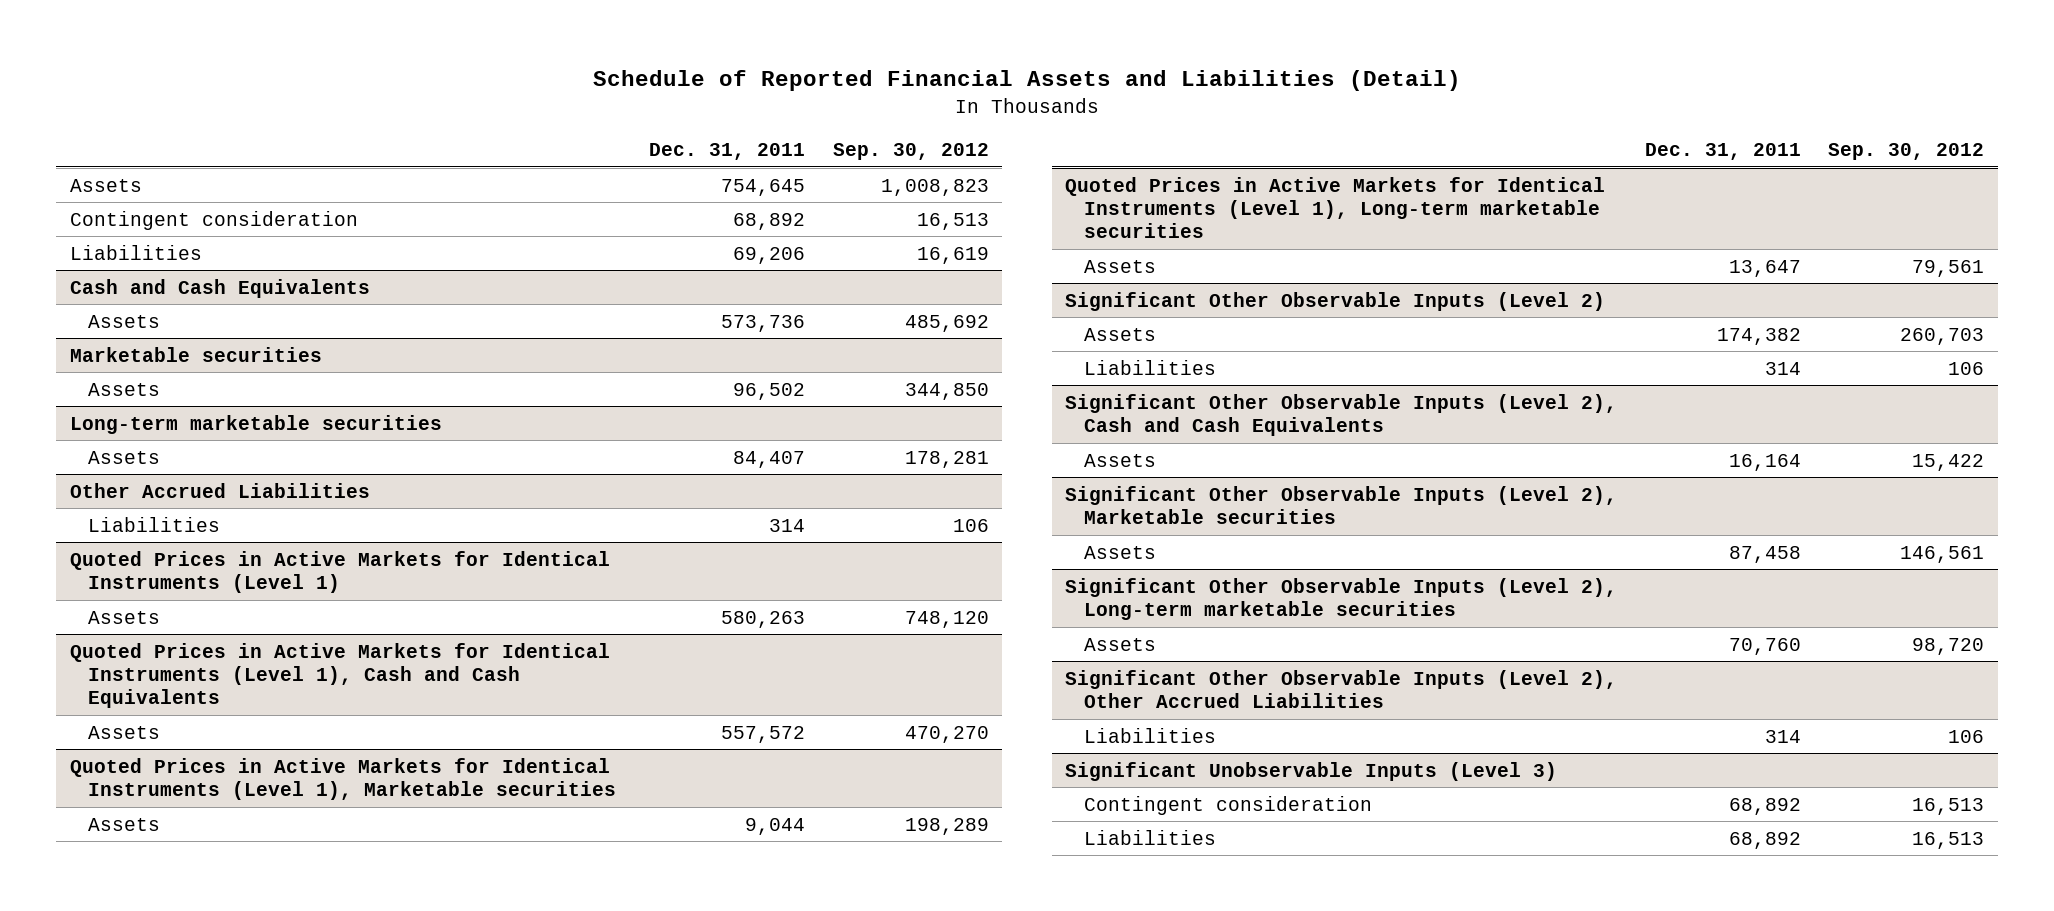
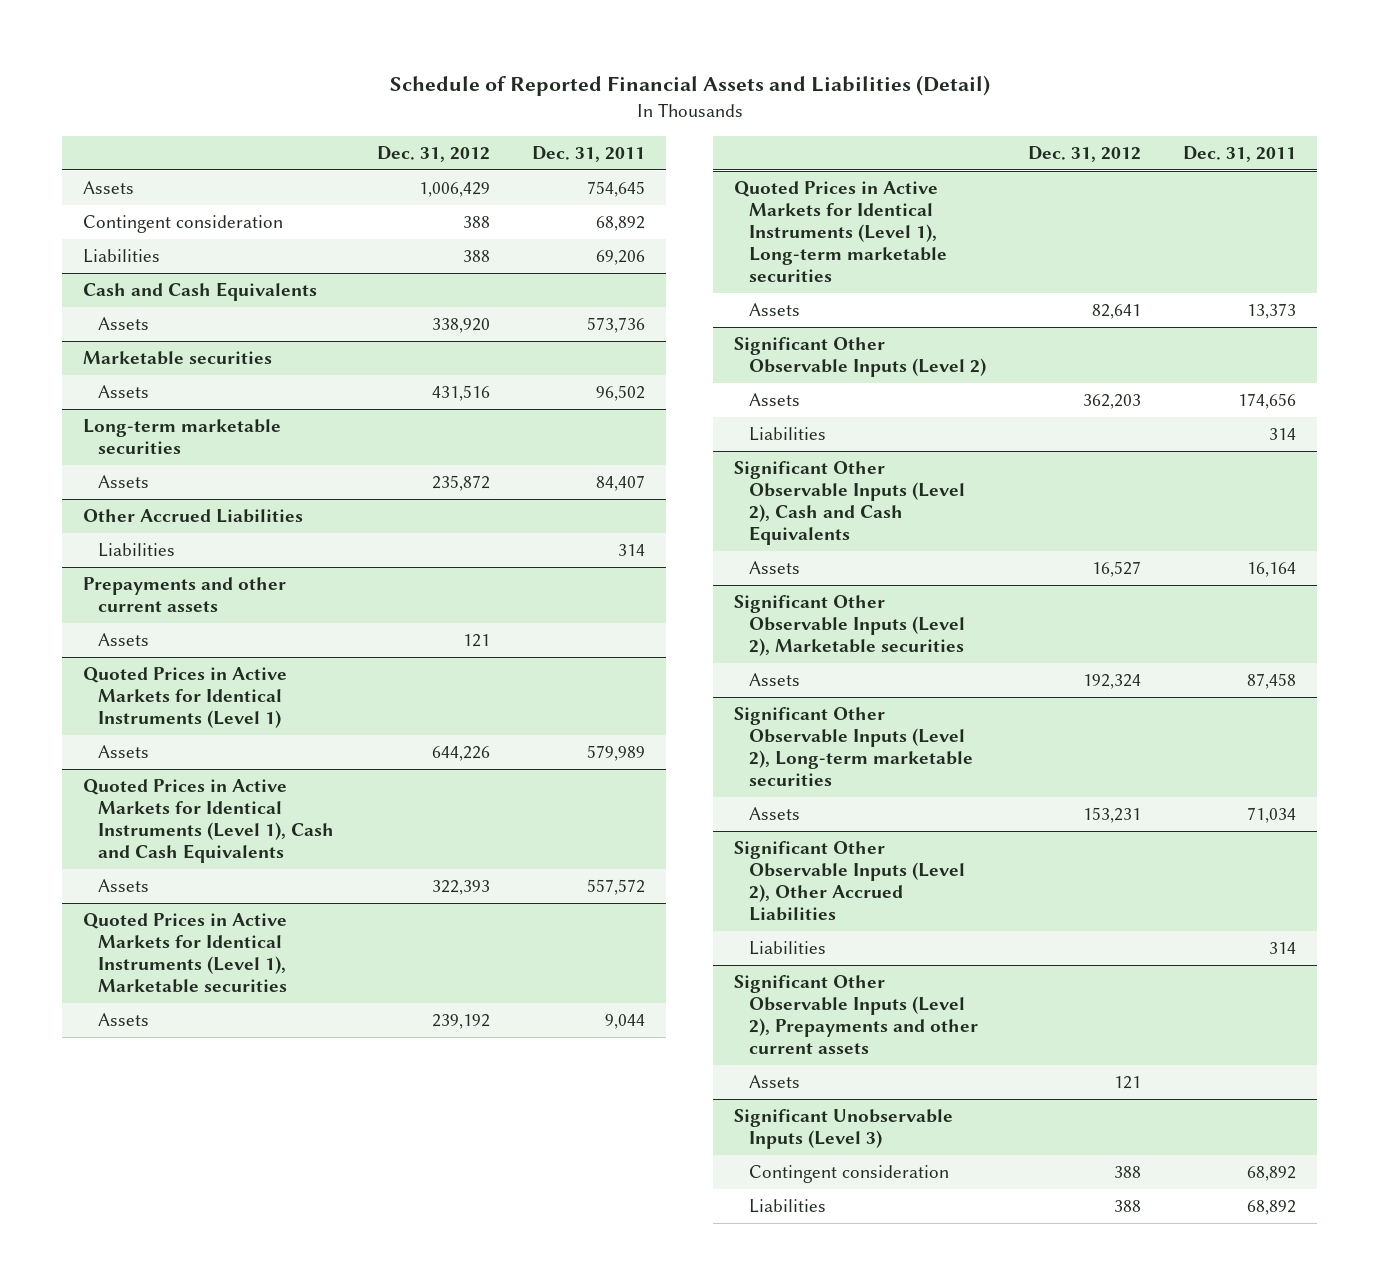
[832,143,989,161] Sep. 30, 2012 -> none
none -> [377,145,491,162] Dec. 31, 2012
none -> [83,577,287,613] Prepayments and other current assets
none -> [98,633,150,647] Assets
[721,610,806,628] 580,263 -> [587,745,646,762] 579,989
[1728,259,1801,277] 13,647 -> [1246,303,1296,320] 13,373
[1716,327,1801,345] 174,382 -> [1237,393,1296,410] 174,656
[1728,637,1801,655] 70,760 -> [1246,807,1296,824] 71,034
none -> [734,975,978,1054] Significant Other Observable Inputs (Level 2), Prepayments and other current assets
none -> [748,1075,800,1089] Assets

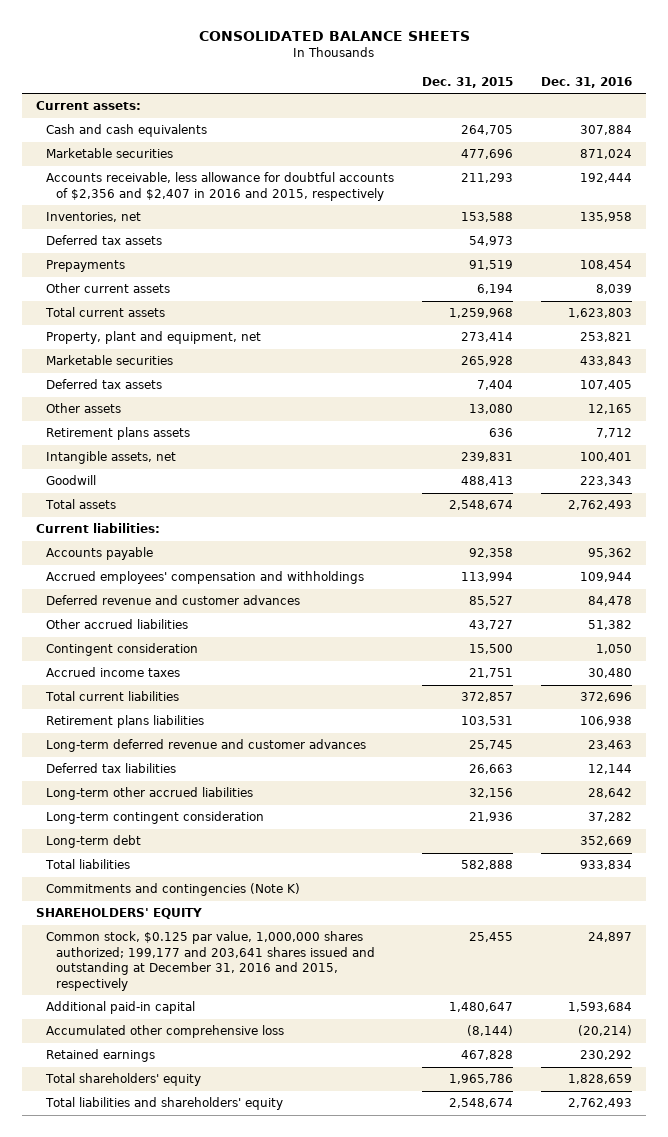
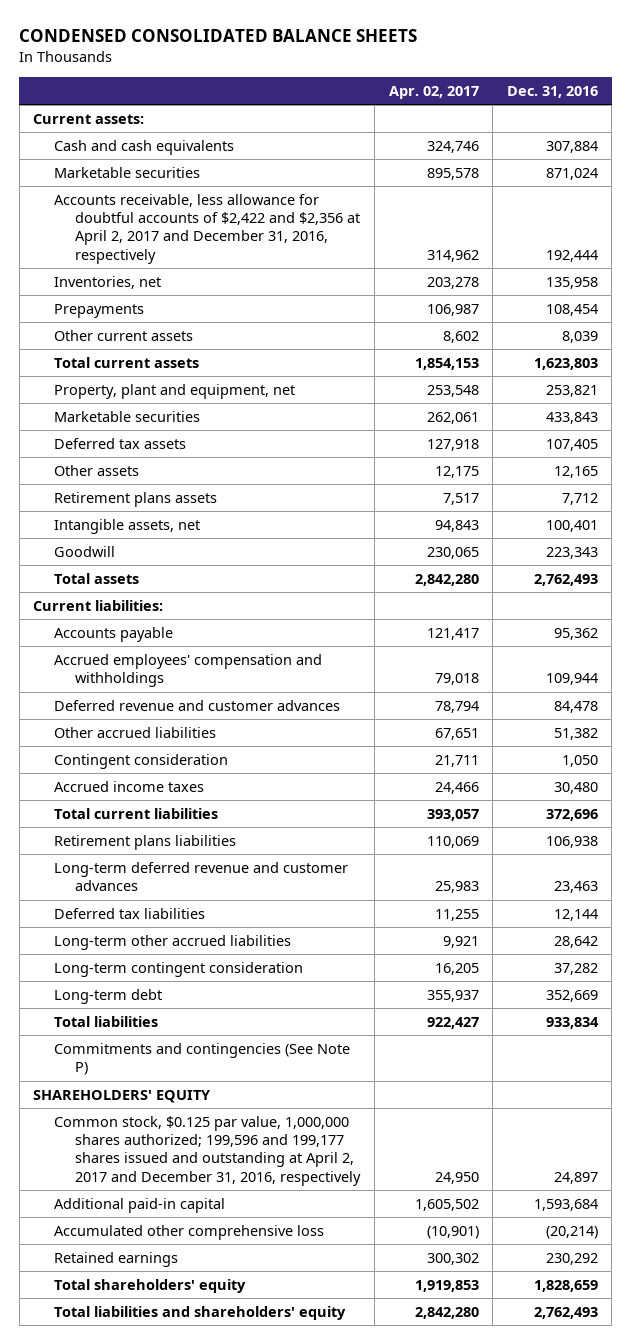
[198,31,470,42] CONSOLIDATED BALANCE SHEETS -> [19,29,418,43] CONDENSED CONSOLIDATED BALANCE SHEETS
[421,76,513,88] Dec. 31, 2015 -> none
none -> [388,85,479,99] Apr. 02, 2017
[45,172,394,201] Accounts receivable, less allowance for doubtful accounts of $2,356 and $2,407 in 2016 and 2015, respectively -> [54,194,361,264] Accounts receivable, less allowance for doubtful accounts of $2,422 and $2,356 at April 2, 2017 and December 31, 2016, respectively
[45,235,162,246] Deferred tax assets -> none
[45,883,300,897] Commitments and contingencies (Note K) -> [54,1043,351,1076] Commitments and contingencies (See Note P)
[45,931,375,992] Common stock, $0.125 par value, 1,000,000 shares authorized; 199,177 and 203,641 shares issued and outstanding at December 31, 2016 and 2015, respectively -> [54,1116,362,1186] Common stock, $0.125 par value, 1,000,000 shares authorized; 199,596 and 199,177 shares issued and outstanding at April 2, 2017 and December 31, 2016, respectively

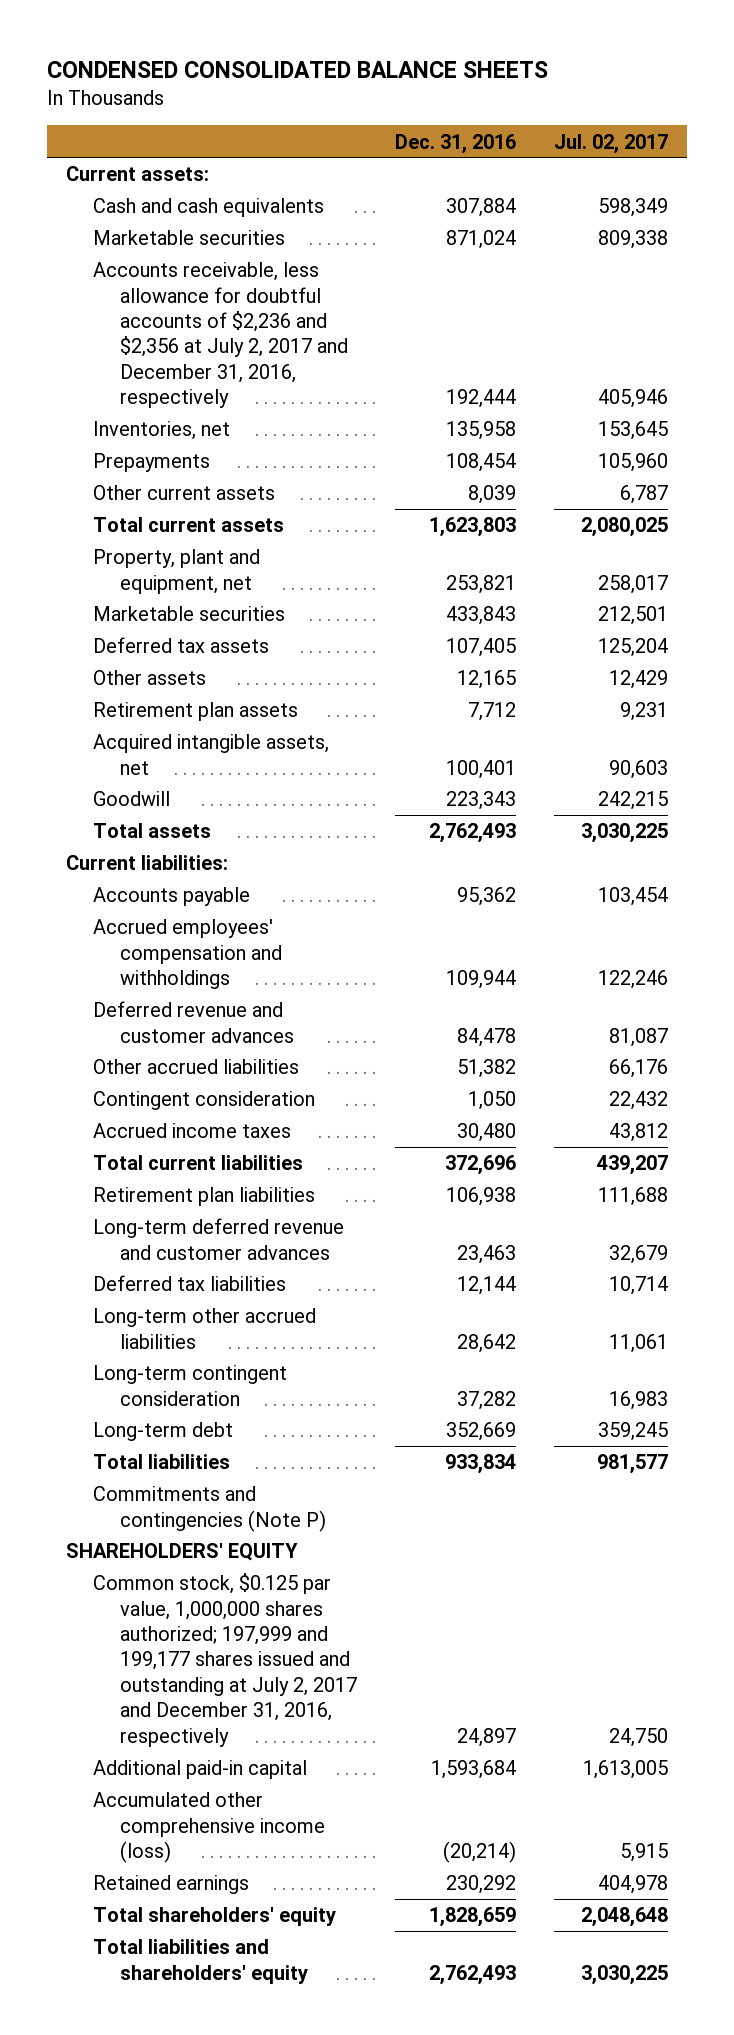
[388,85,479,99] Apr. 02, 2017 -> none
none -> [554,133,669,154] Jul. 02, 2017
[54,194,361,264] Accounts receivable, less allowance for doubtful accounts of $2,422 and $2,356 at April 2, 2017 and December 31, 2016, respectively -> [92,262,349,409] Accounts receivable, less allowance for doubtful accounts of $2,236 and $2,356 at July 2, 2017 and December 31, 2016, respectively
[54,492,218,508] Retirement plans assets -> [92,702,298,722] Retirement plan assets
[54,519,201,535] Intangible assets, net -> [92,734,329,775] Acquired intangible assets, net
[54,835,237,851] Retirement plans liabilities -> [92,1187,315,1207] Retirement plan liabilities
[54,1043,351,1076] Commitments and contingencies (See Note P) -> [92,1486,327,1532] Commitments and contingencies (Note P)
[54,1116,362,1186] Common stock, $0.125 par value, 1,000,000 shares authorized; 199,596 and 199,177 shares issued and outstanding at April 2, 2017 and December 31, 2016, respectively -> [92,1573,358,1747] Common stock, $0.125 par value, 1,000,000 shares authorized; 197,999 and 199,177 shares issued and outstanding at July 2, 2017 and December 31, 2016, respectively
[54,1225,325,1241] Accumulated other comprehensive loss -> [92,1792,326,1864] Accumulated other comprehensive income (loss)

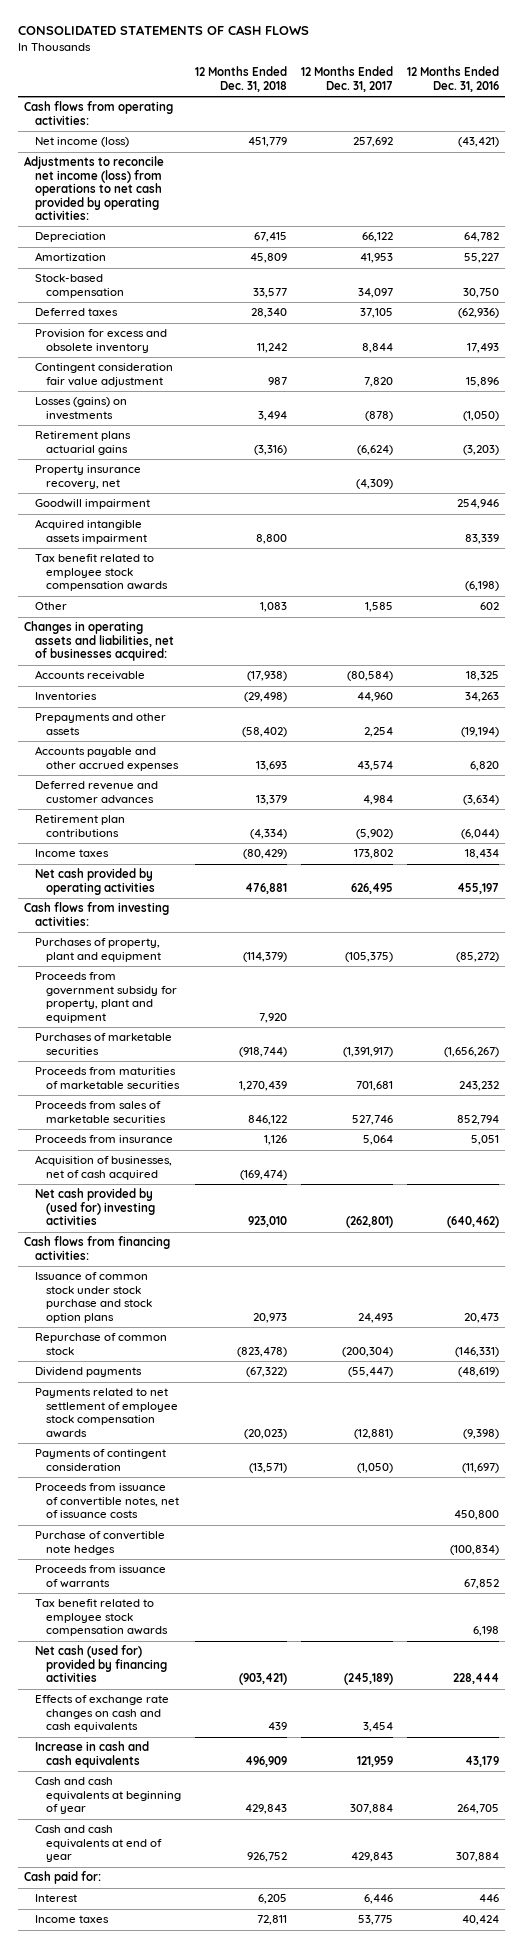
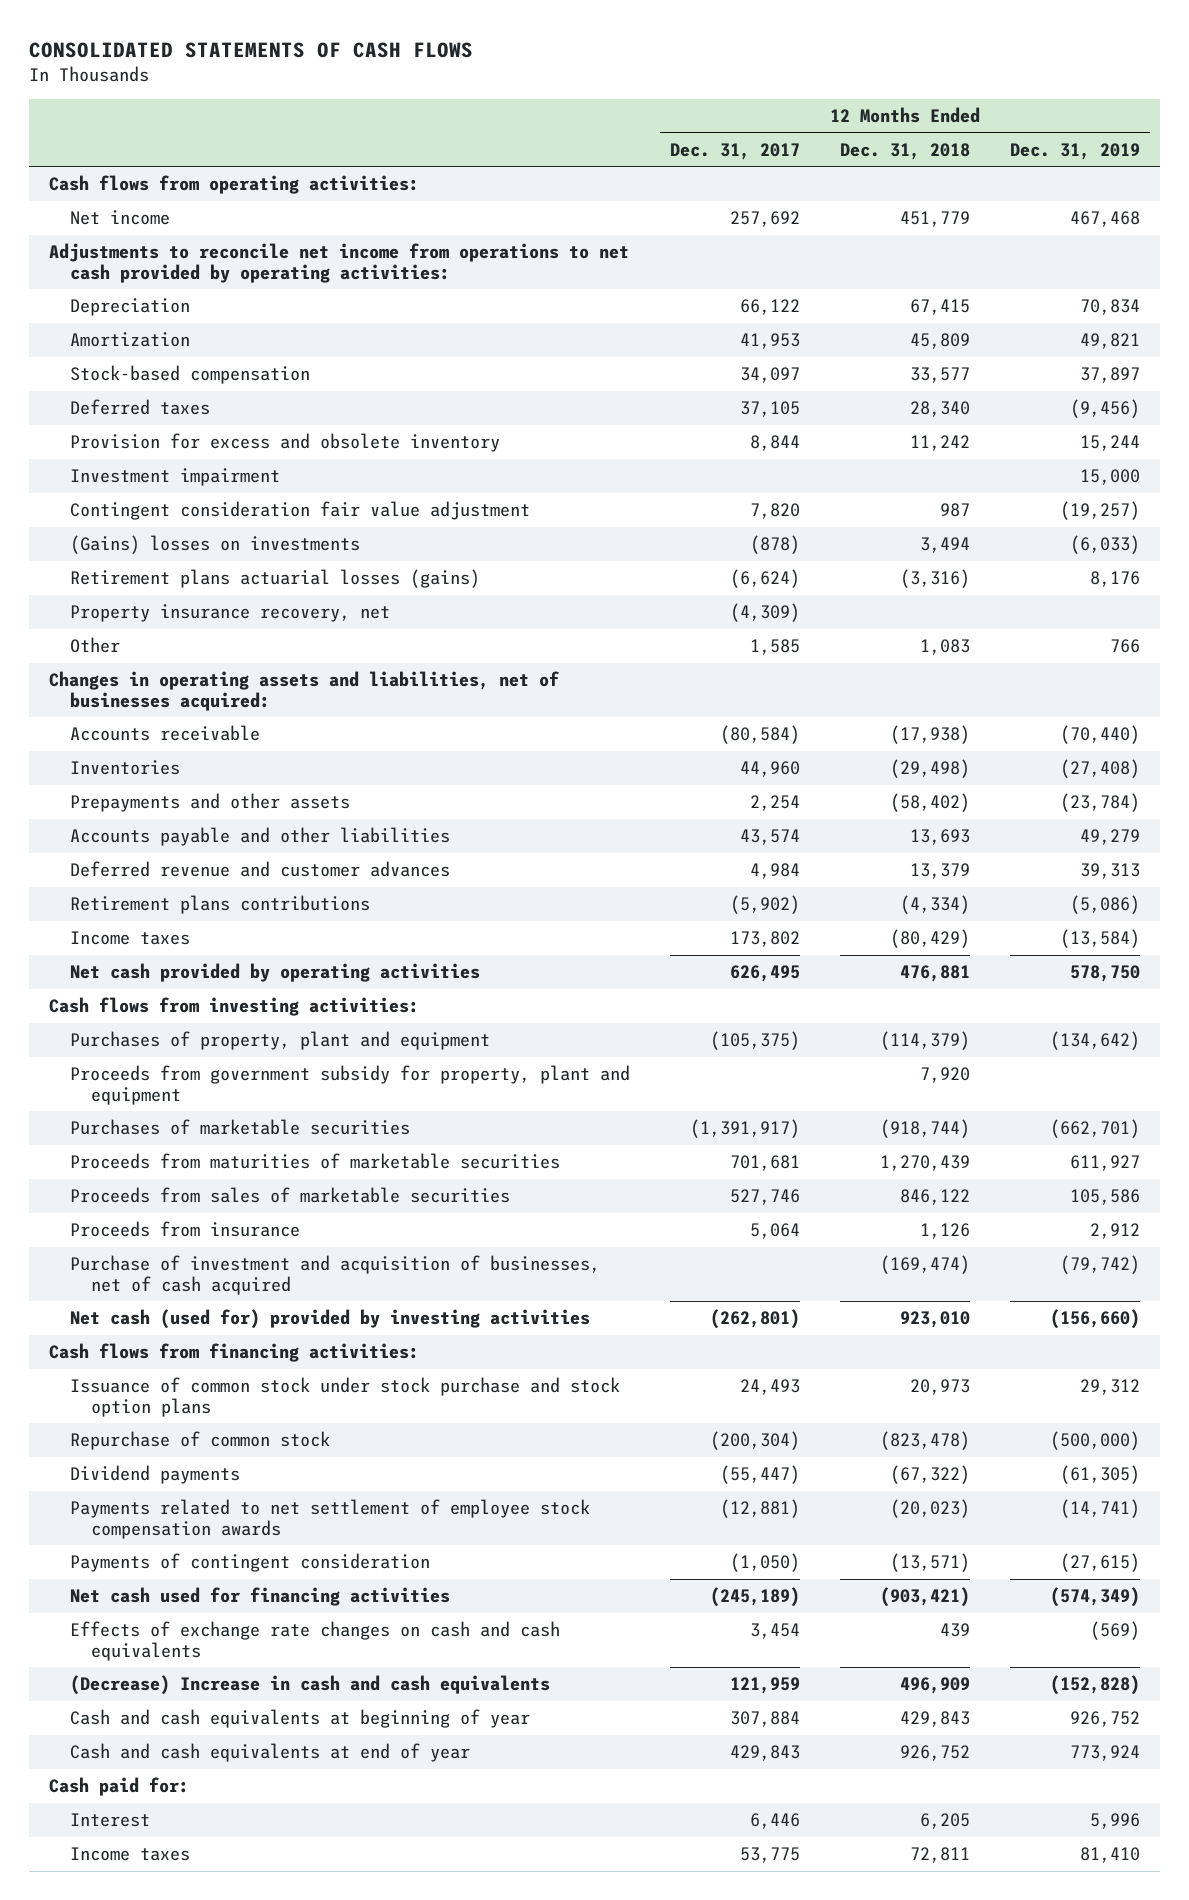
[406,66,499,92] 12 Months Ended Dec. 31, 2016 -> none
none -> [1010,142,1141,160] Dec. 31, 2019
[35,137,130,148] Net income (loss) -> [70,210,171,226] Net income
[24,156,165,220] Adjustments to reconcile net income (loss) from operations to net cash provided by operating activities: -> [48,243,629,283] Adjustments to reconcile net income from operations to net cash provided by operating activities:
none -> [70,468,281,487] Investment impairment
[35,397,128,420] Losses (gains) on investments -> [70,535,361,555] (Gains) losses on investments
[35,431,132,455] Retirement plans actuarial gains -> [70,569,481,589] Retirement plans actuarial losses (gains)
[35,499,151,510] Goodwill impairment -> none
[35,519,148,544] Acquired intangible assets impairment -> none
[35,554,169,592] Tax benefit related to employee stock compensation awards -> none
[35,746,180,771] Accounts payable and other accrued expenses -> [70,827,451,847] Accounts payable and other liabilities
[35,815,126,837] Retirement plan contributions -> [70,895,371,915] Retirement plans contributions
[35,1155,173,1180] Acquisition of businesses, net of cash acquired -> [70,1255,601,1295] Purchase of investment and acquisition of businesses, net of cash acquired
[35,1188,156,1226] Net cash provided by (used for) investing activities -> [70,1309,591,1330] Net cash (used for) provided by investing activities
[35,1483,180,1519] Proceeds from issuance of convertible notes, net of issuance costs -> none
[35,1531,166,1555] Purchase of convertible note hedges -> none
[35,1565,167,1588] Proceeds from issuance of warrants -> none
[35,1599,169,1637] Tax benefit related to employee stock compensation awards -> none
[35,1645,168,1683] Net cash (used for) provided by financing activities -> [70,1587,451,1607] Net cash used for financing activities
[35,1741,150,1768] Increase in cash and cash equivalents -> [70,1675,551,1696] (Decrease) Increase in cash and cash equivalents

